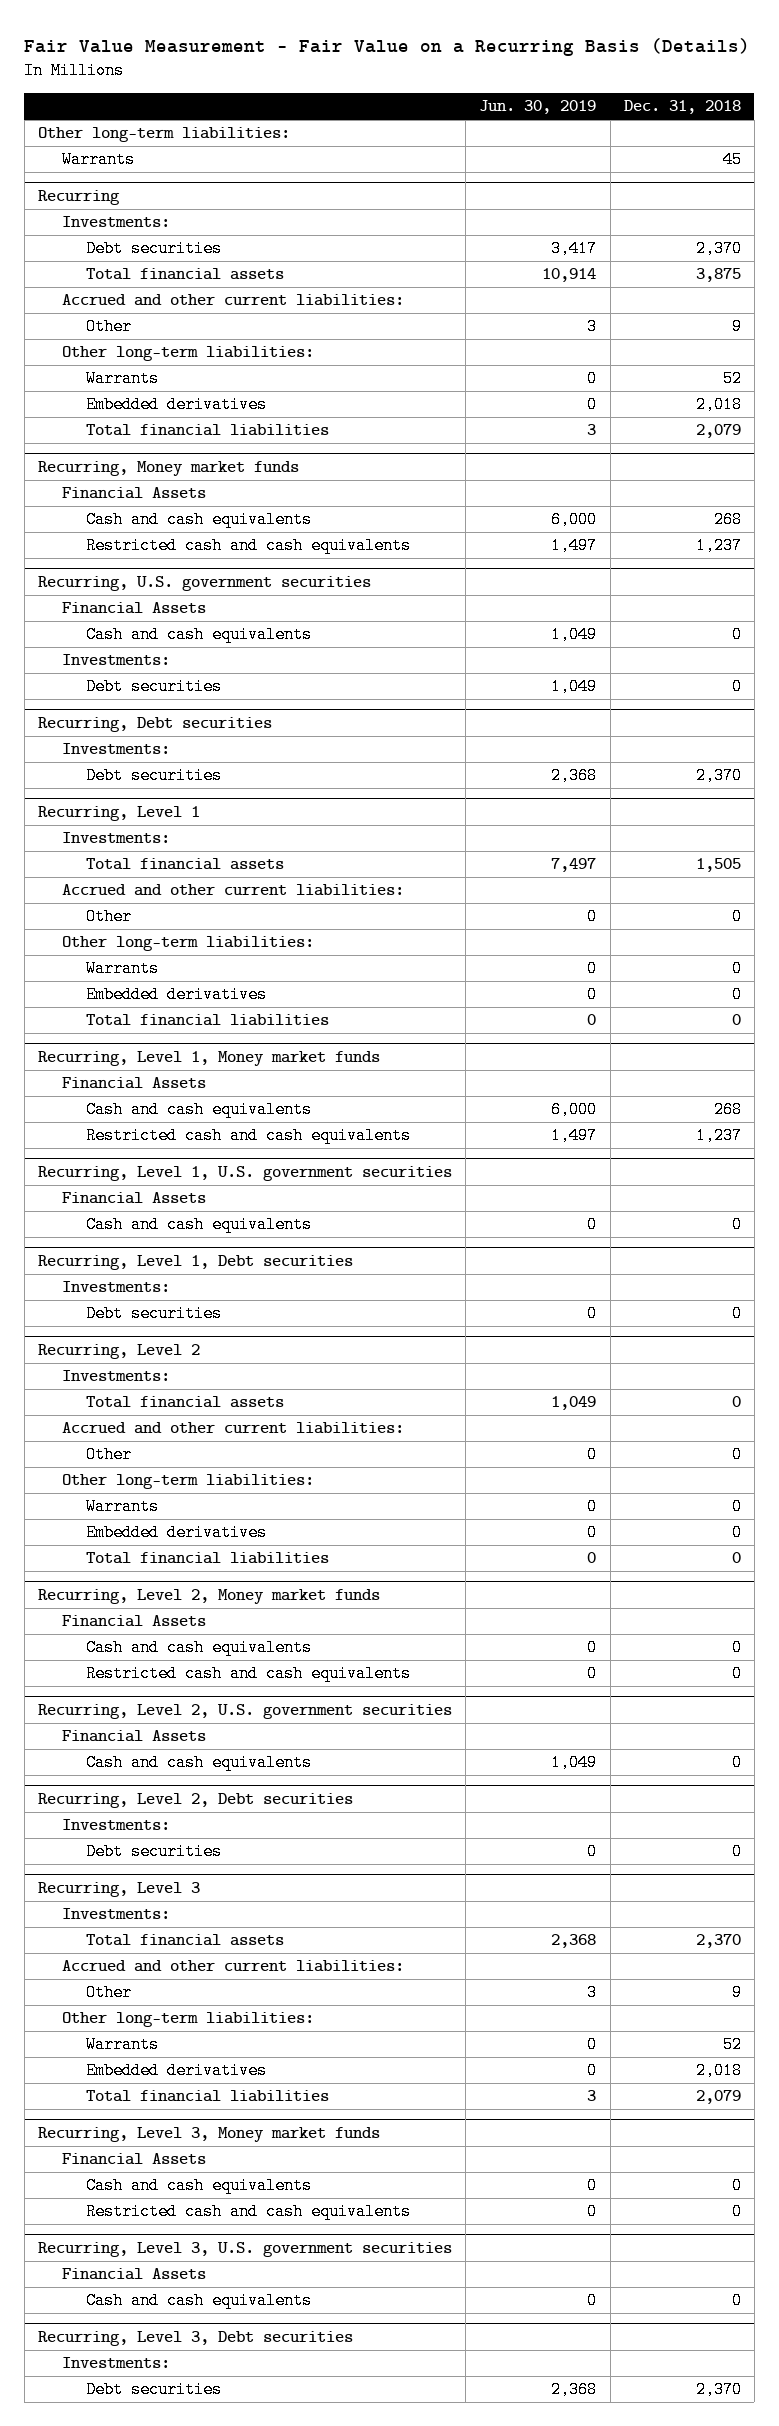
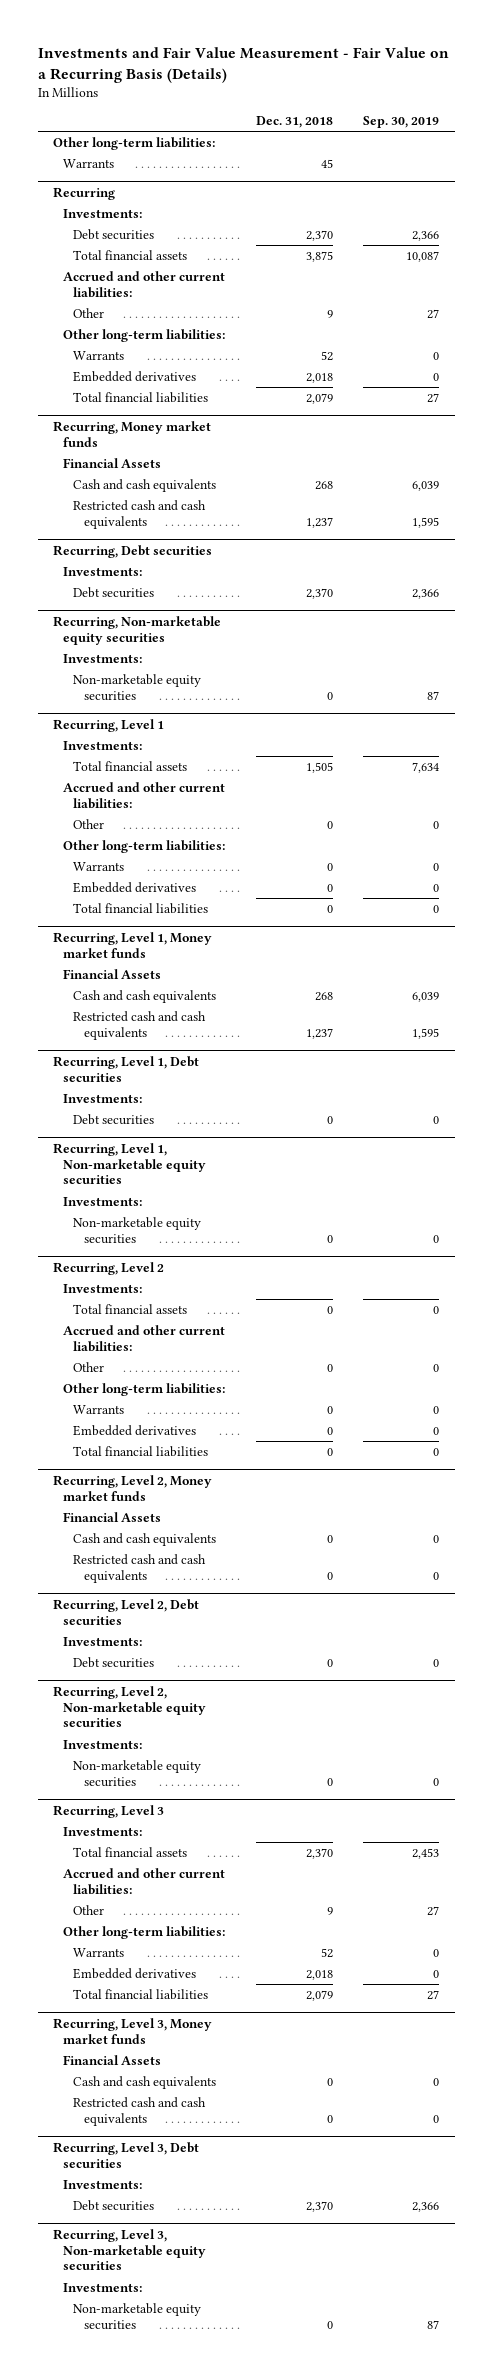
[24,37,751,56] Fair Value Measurement - Fair Value on a Recurring Basis (Details) -> [37,47,449,83] Investments and Fair Value Measurement - Fair Value on a Recurring Basis (Details)
[479,100,597,115] Jun. 30, 2019 -> none
none -> [363,115,440,128] Sep. 30, 2019
[38,575,372,591] Recurring, U.S. government securities -> none
[61,602,206,615] Financial Assets -> none
[85,626,312,644] Cash and cash equivalents -> none
[61,654,170,666] Investments: -> none
[85,678,222,696] Debt securities -> none
none -> [52,615,221,645] Recurring, Non-marketable equity securities
none -> [63,653,143,663] Investments:
none -> [73,673,202,701] Non-marketable equity securities
[38,1165,453,1181] Recurring, Level 1, U.S. government securities -> none
[61,1192,206,1205] Financial Assets -> none
[85,1216,312,1234] Cash and cash equivalents -> none
none -> [52,1142,207,1185] Recurring, Level 1, Non-marketable equity securities
none -> [63,1196,143,1206] Investments:
none -> [73,1216,202,1244] Non-marketable equity securities
[38,1703,453,1719] Recurring, Level 2, U.S. government securities -> none
[61,1730,206,1743] Financial Assets -> none
[85,1754,312,1772] Cash and cash equivalents -> none
none -> [52,1685,207,1728] Recurring, Level 2, Non-marketable equity securities
none -> [63,1739,143,1749] Investments:
none -> [73,1759,202,1787] Non-marketable equity securities
[38,2241,453,2257] Recurring, Level 3, U.S. government securities -> none
[61,2268,206,2281] Financial Assets -> none
[85,2292,312,2310] Cash and cash equivalents -> none
none -> [52,2228,207,2271] Recurring, Level 3, Non-marketable equity securities
none -> [63,2282,143,2292] Investments:
none -> [73,2302,202,2330] Non-marketable equity securities

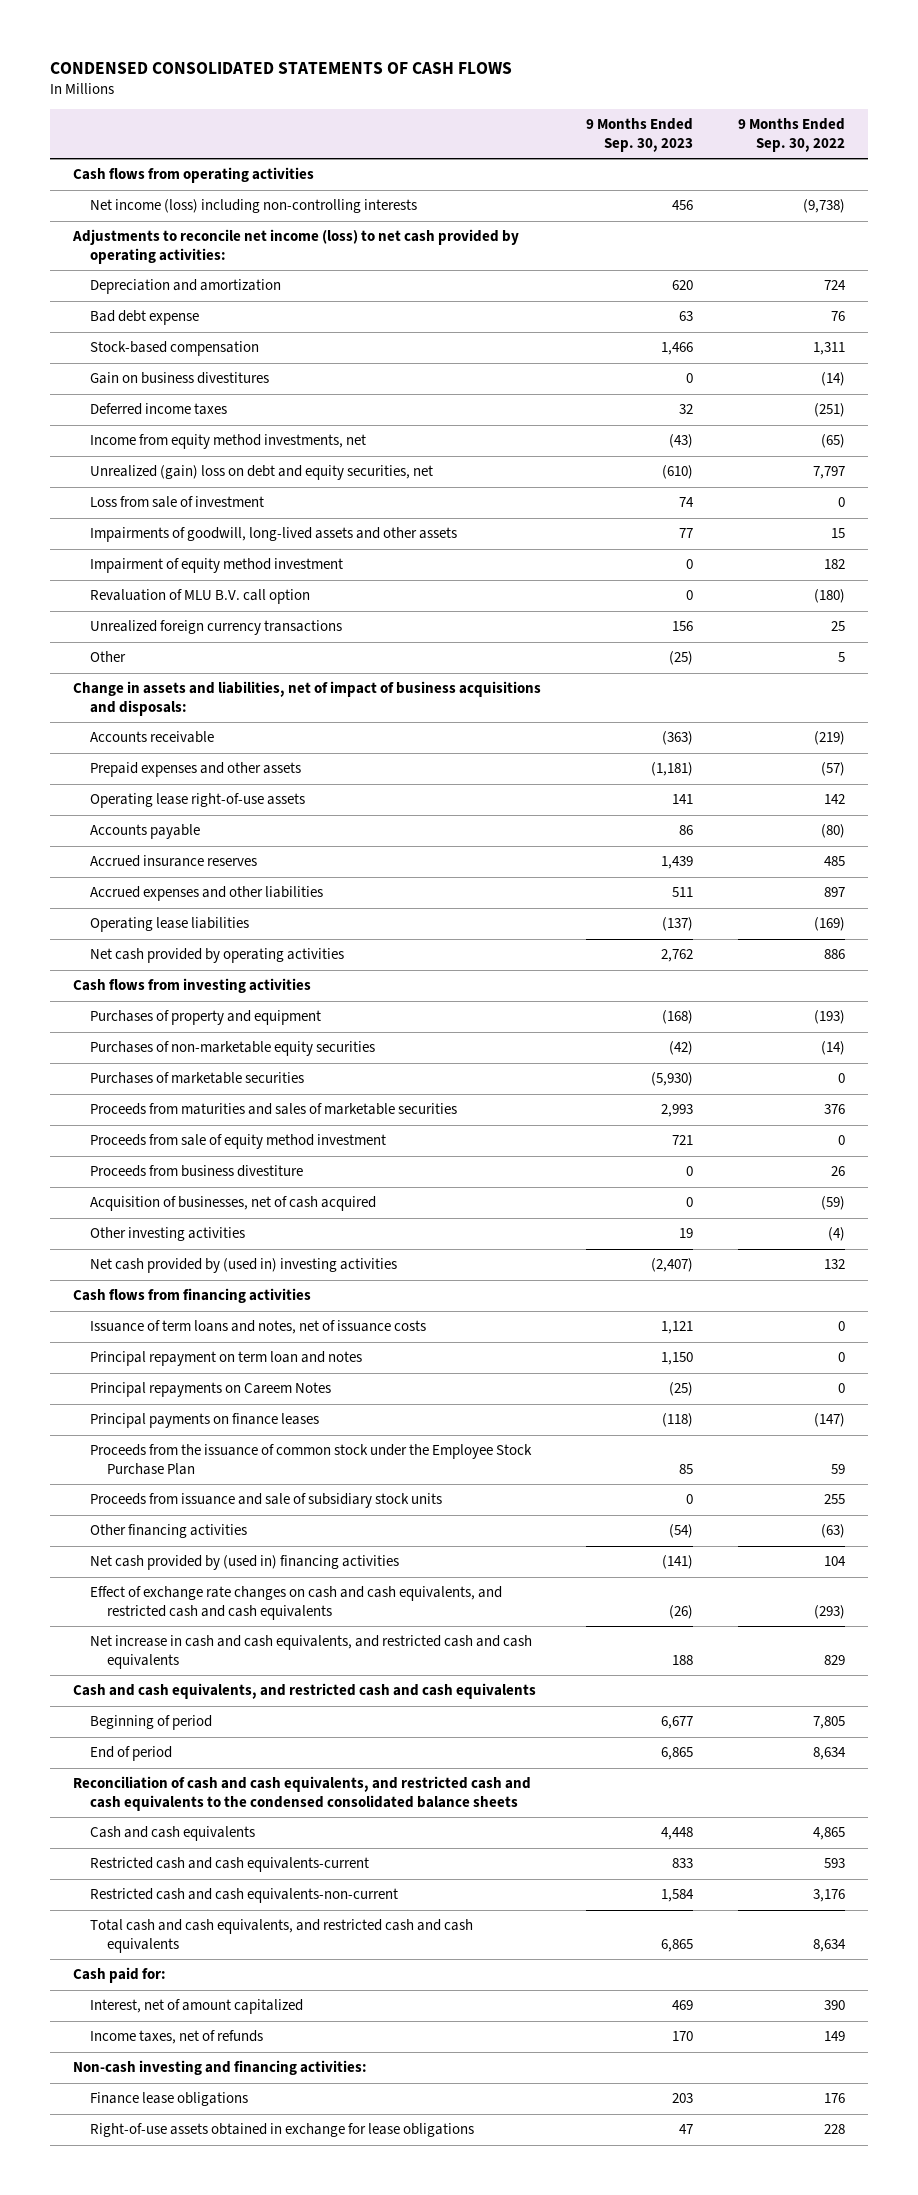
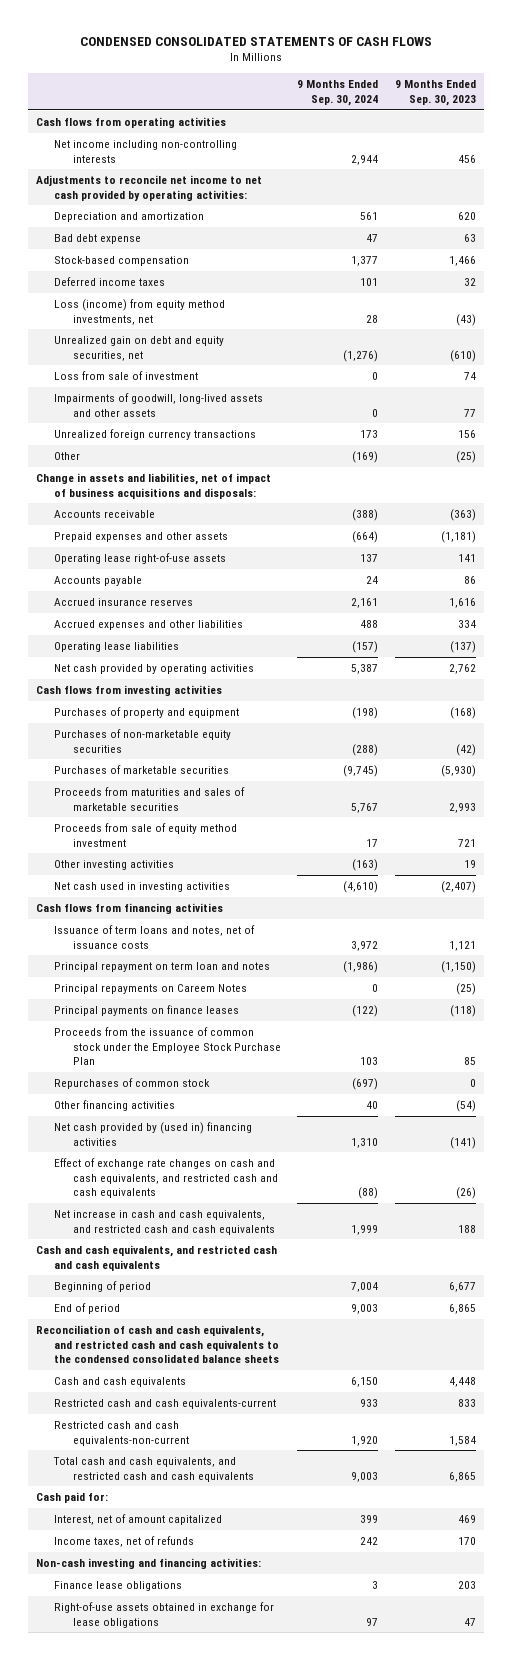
[738,118,846,153] 9 Months Ended Sep. 30, 2022 -> none
none -> [297,80,379,106] 9 Months Ended Sep. 30, 2024
[89,199,417,214] Net income (loss) including non-controlling interests -> [54,140,238,163] Net income including non-controlling interests
[71,229,519,265] Adjustments to reconcile net income (loss) to net cash provided by operating activities: -> [35,175,262,201] Adjustments to reconcile net income to net cash provided by operating activities:
[89,372,269,385] Gain on business divestitures -> none
[89,434,366,450] Income from equity method investments, net -> [54,299,226,325] Loss (income) from equity method investments, net
[89,465,433,481] Unrealized (gain) loss on debt and equity securities, net -> [54,336,225,361] Unrealized gain on debt and equity securities, net
[89,558,343,574] Impairment of equity method investment -> none
[89,589,310,605] Revaluation of MLU B.V. call option -> none
[660,856,693,870] 1,439 -> [448,598,476,609] 1,616
[671,887,693,898] 511 -> [457,620,476,629] 334
[89,1165,303,1178] Proceeds from business divestiture -> none
[89,1196,376,1212] Acquisition of businesses, net of cash acquired -> none
[89,1258,397,1274] Net cash provided by (used in) investing activities -> [54,882,231,893] Net cash used in investing activities
[660,1352,693,1366] 1,150 -> [440,961,476,974] (1,150)
[89,1493,442,1509] Proceeds from issuance and sale of subsidiary stock units -> none
none -> [54,1078,211,1090] Repurchases of common stock

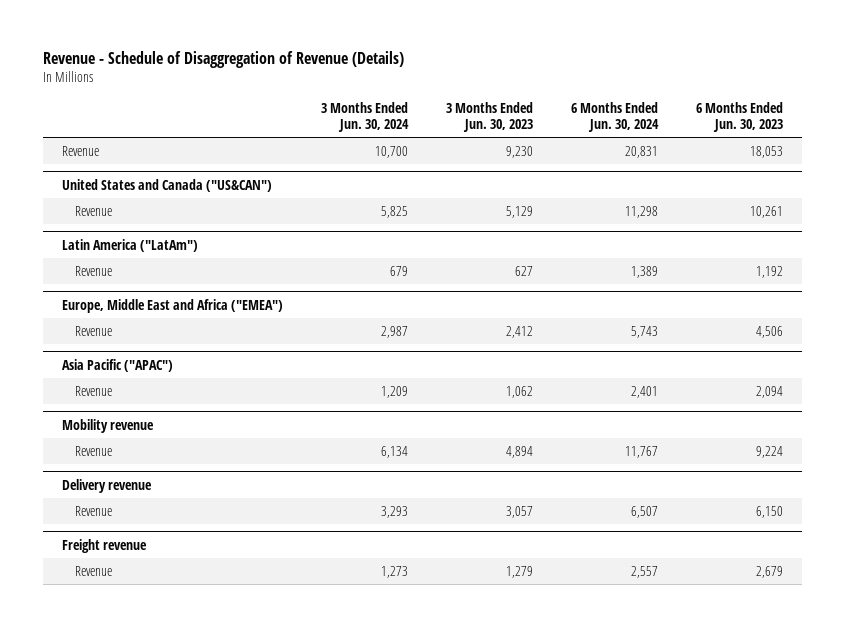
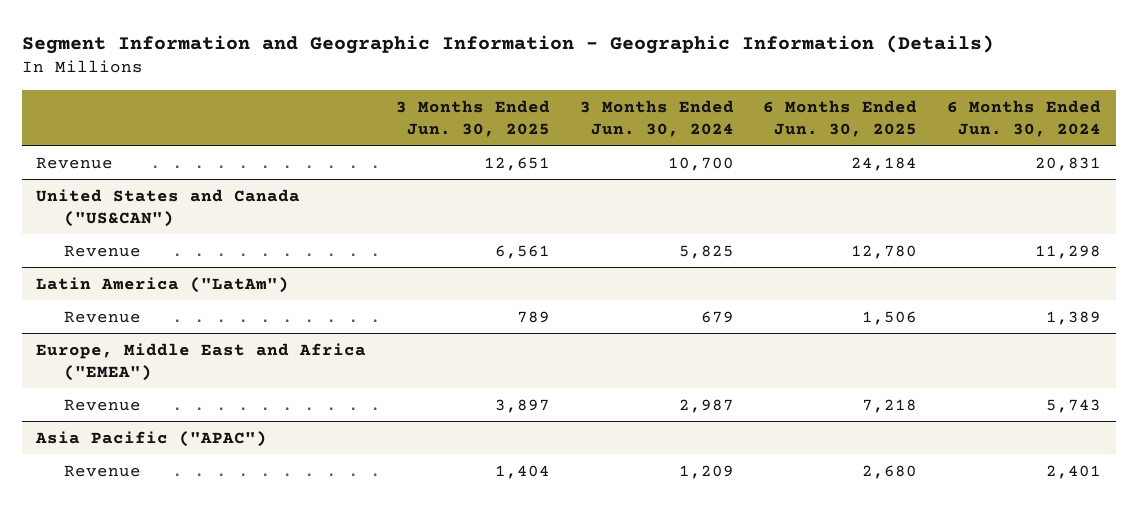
[42,50,404,68] Revenue - Schedule of Disaggregation of Revenue (Details) -> [21,34,994,54] Segment Information and Geographic Information - Geographic Information (Details)
[445,102,533,132] 3 Months Ended Jun. 30, 2023 -> none
[696,102,784,132] 6 Months Ended Jun. 30, 2023 -> none
none -> [396,99,551,137] 3 Months Ended Jun. 30, 2025
none -> [763,99,918,137] 6 Months Ended Jun. 30, 2025
[61,418,154,433] Mobility revenue -> none
[74,445,112,456] Revenue -> none
[61,478,152,493] Delivery revenue -> none
[74,505,112,516] Revenue -> none
[61,538,147,553] Freight revenue -> none
[74,565,112,576] Revenue -> none

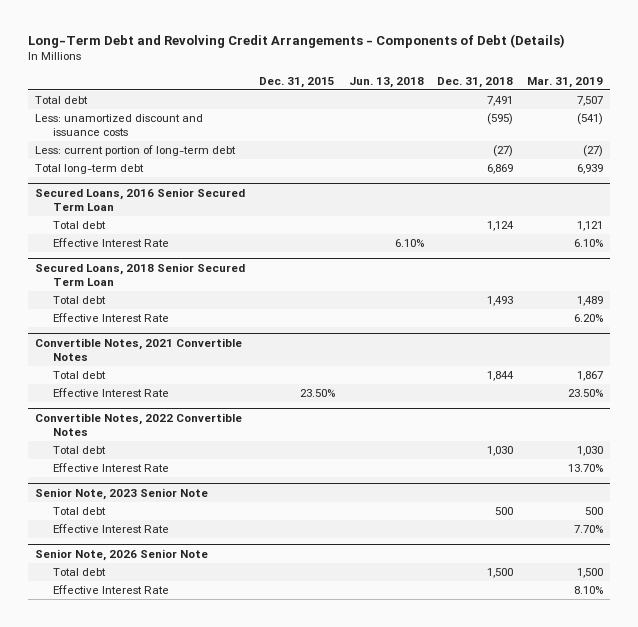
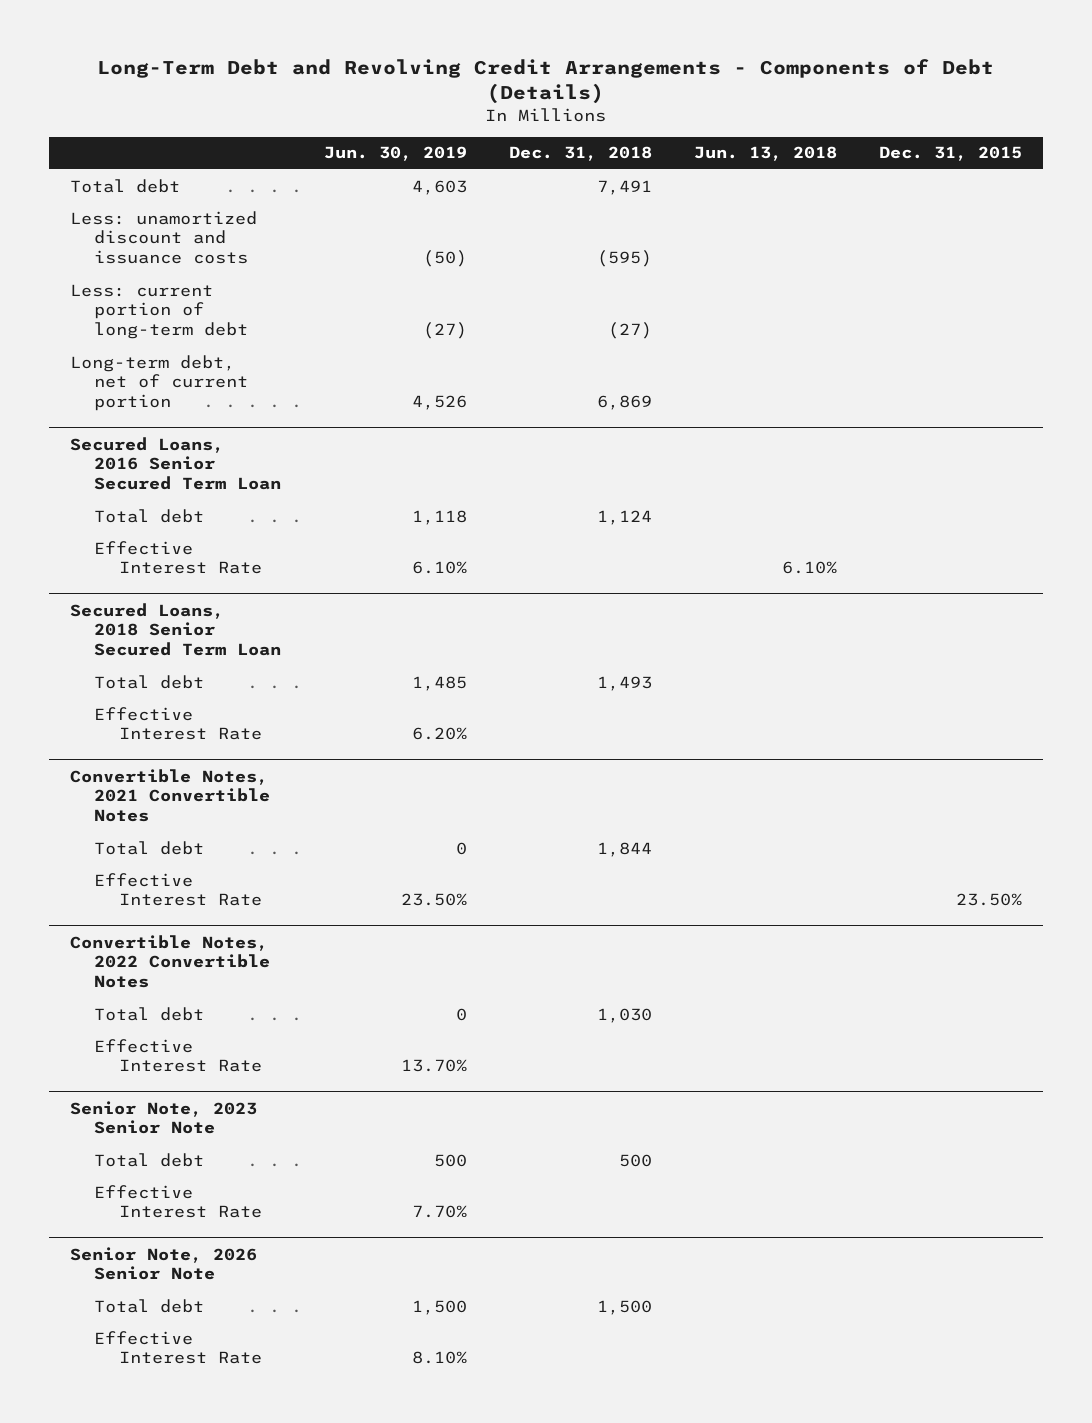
[527,76,604,88] Mar. 31, 2019 -> none
none -> [323,146,467,162] Jun. 30, 2019
[34,163,144,174] Total long-term debt -> [69,354,249,412] Long-term debt, net of current portion

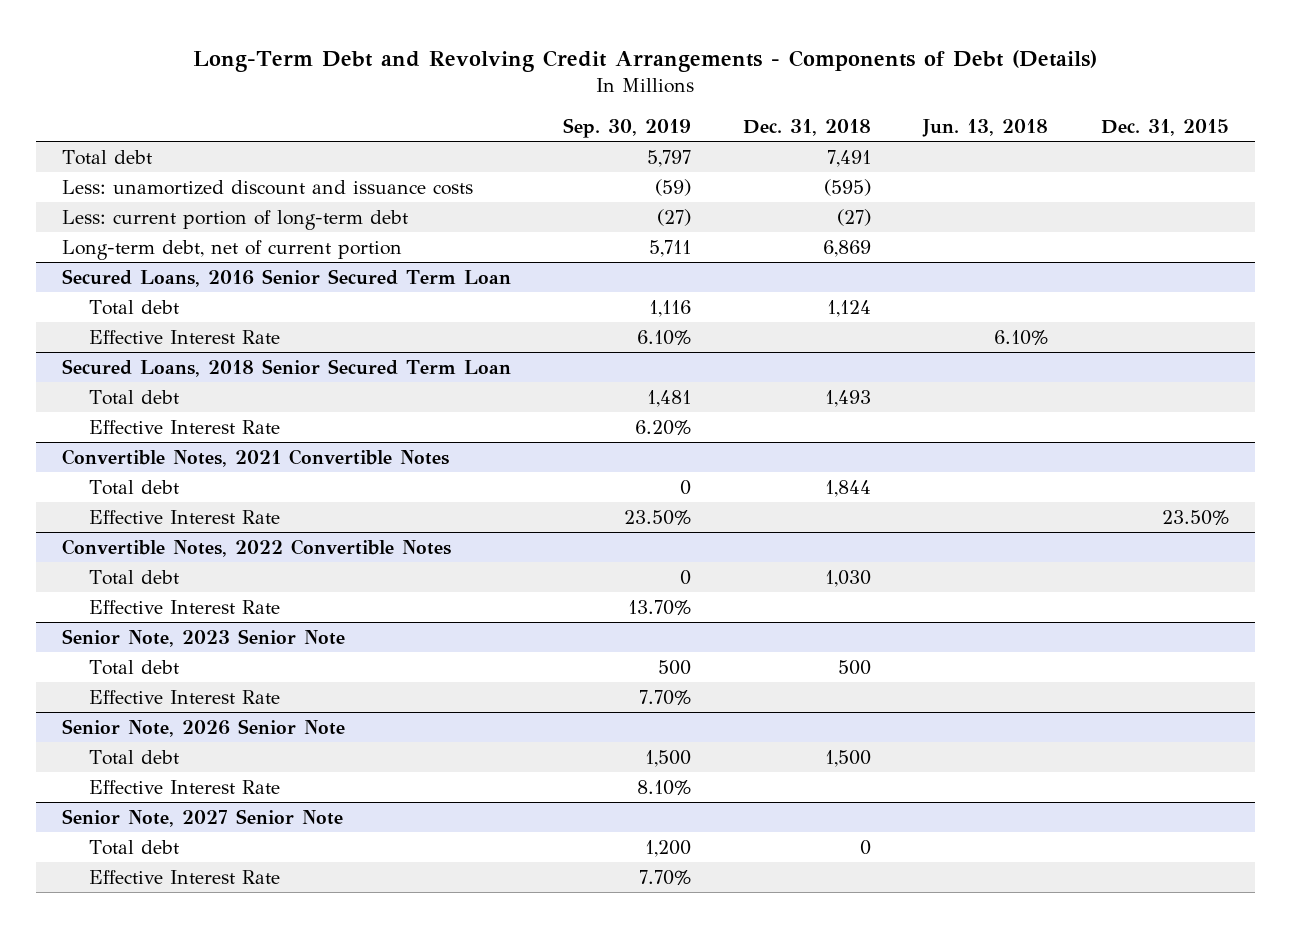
[323,146,467,162] Jun. 30, 2019 -> none
none -> [563,118,692,139] Sep. 30, 2019
none -> [62,808,344,827] Senior Note, 2027 Senior Note
none -> [88,839,179,855] Total debt
none -> [88,869,280,884] Effective Interest Rate

